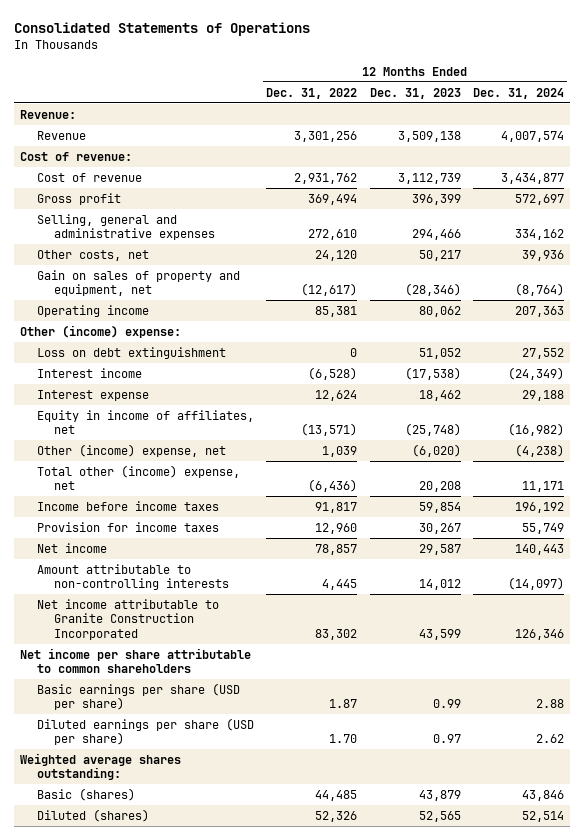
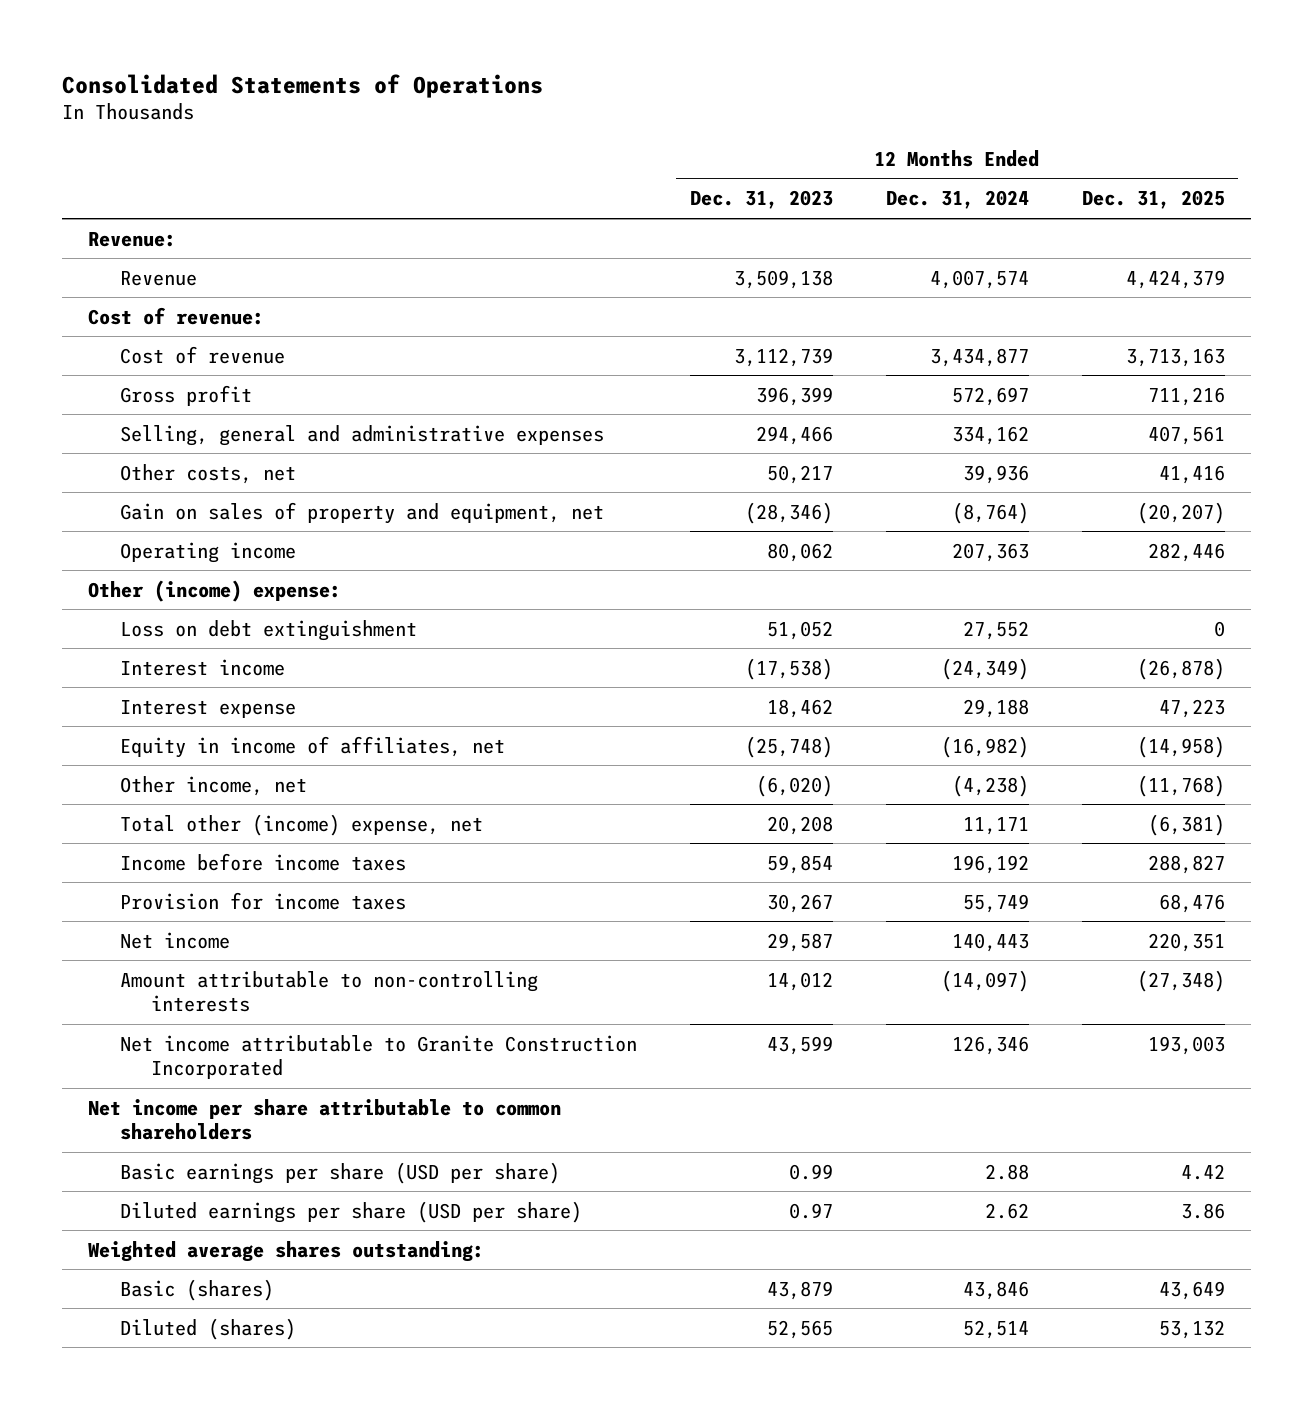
[266,87,358,99] Dec. 31, 2022 -> none
none -> [1081,190,1225,210] Dec. 31, 2025
[37,443,227,457] Other (income) expense, net -> [119,775,307,796] Other income, net

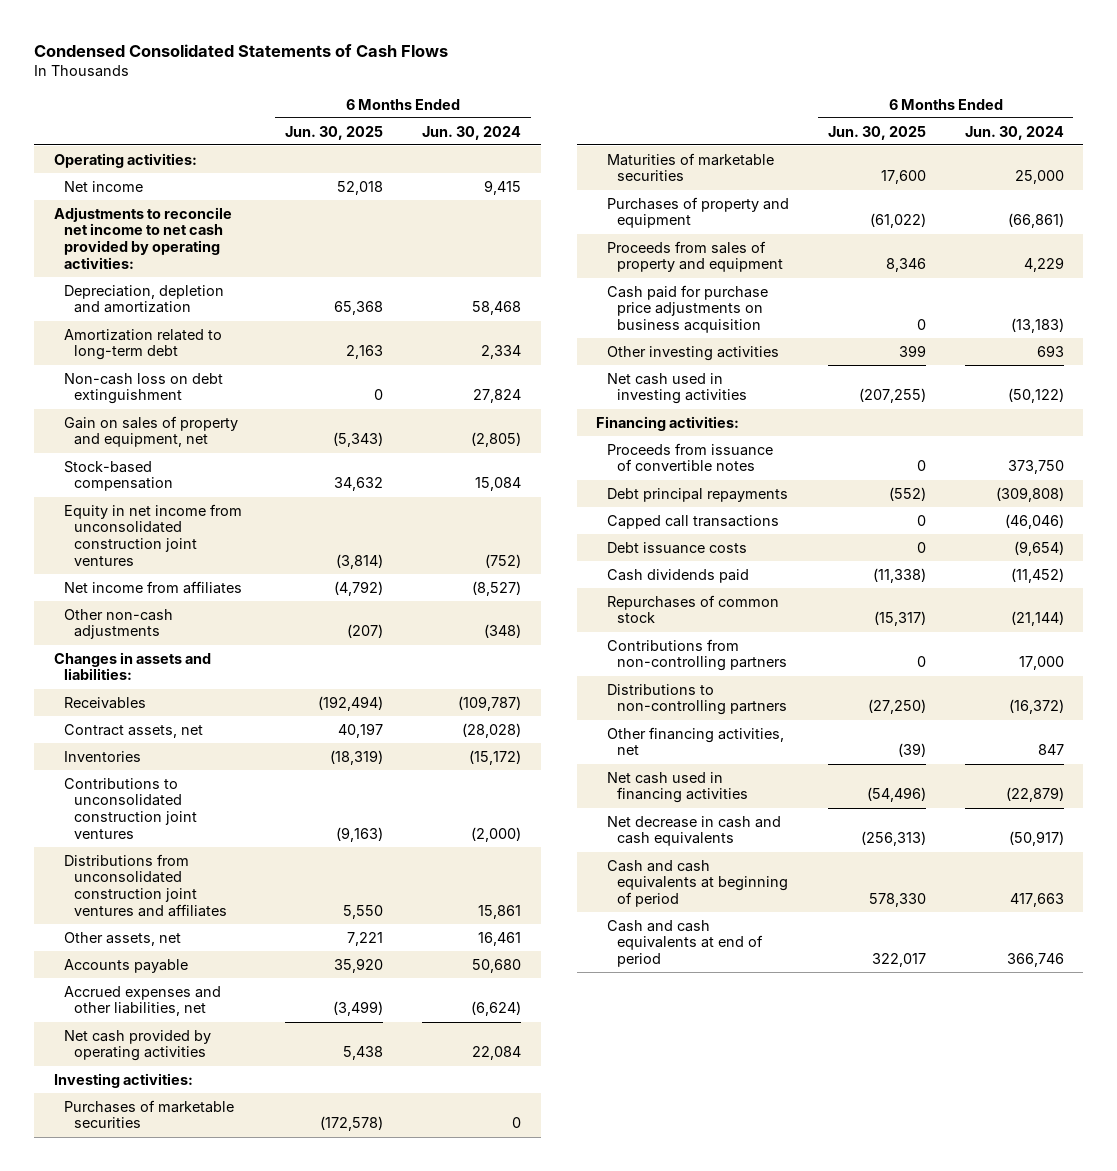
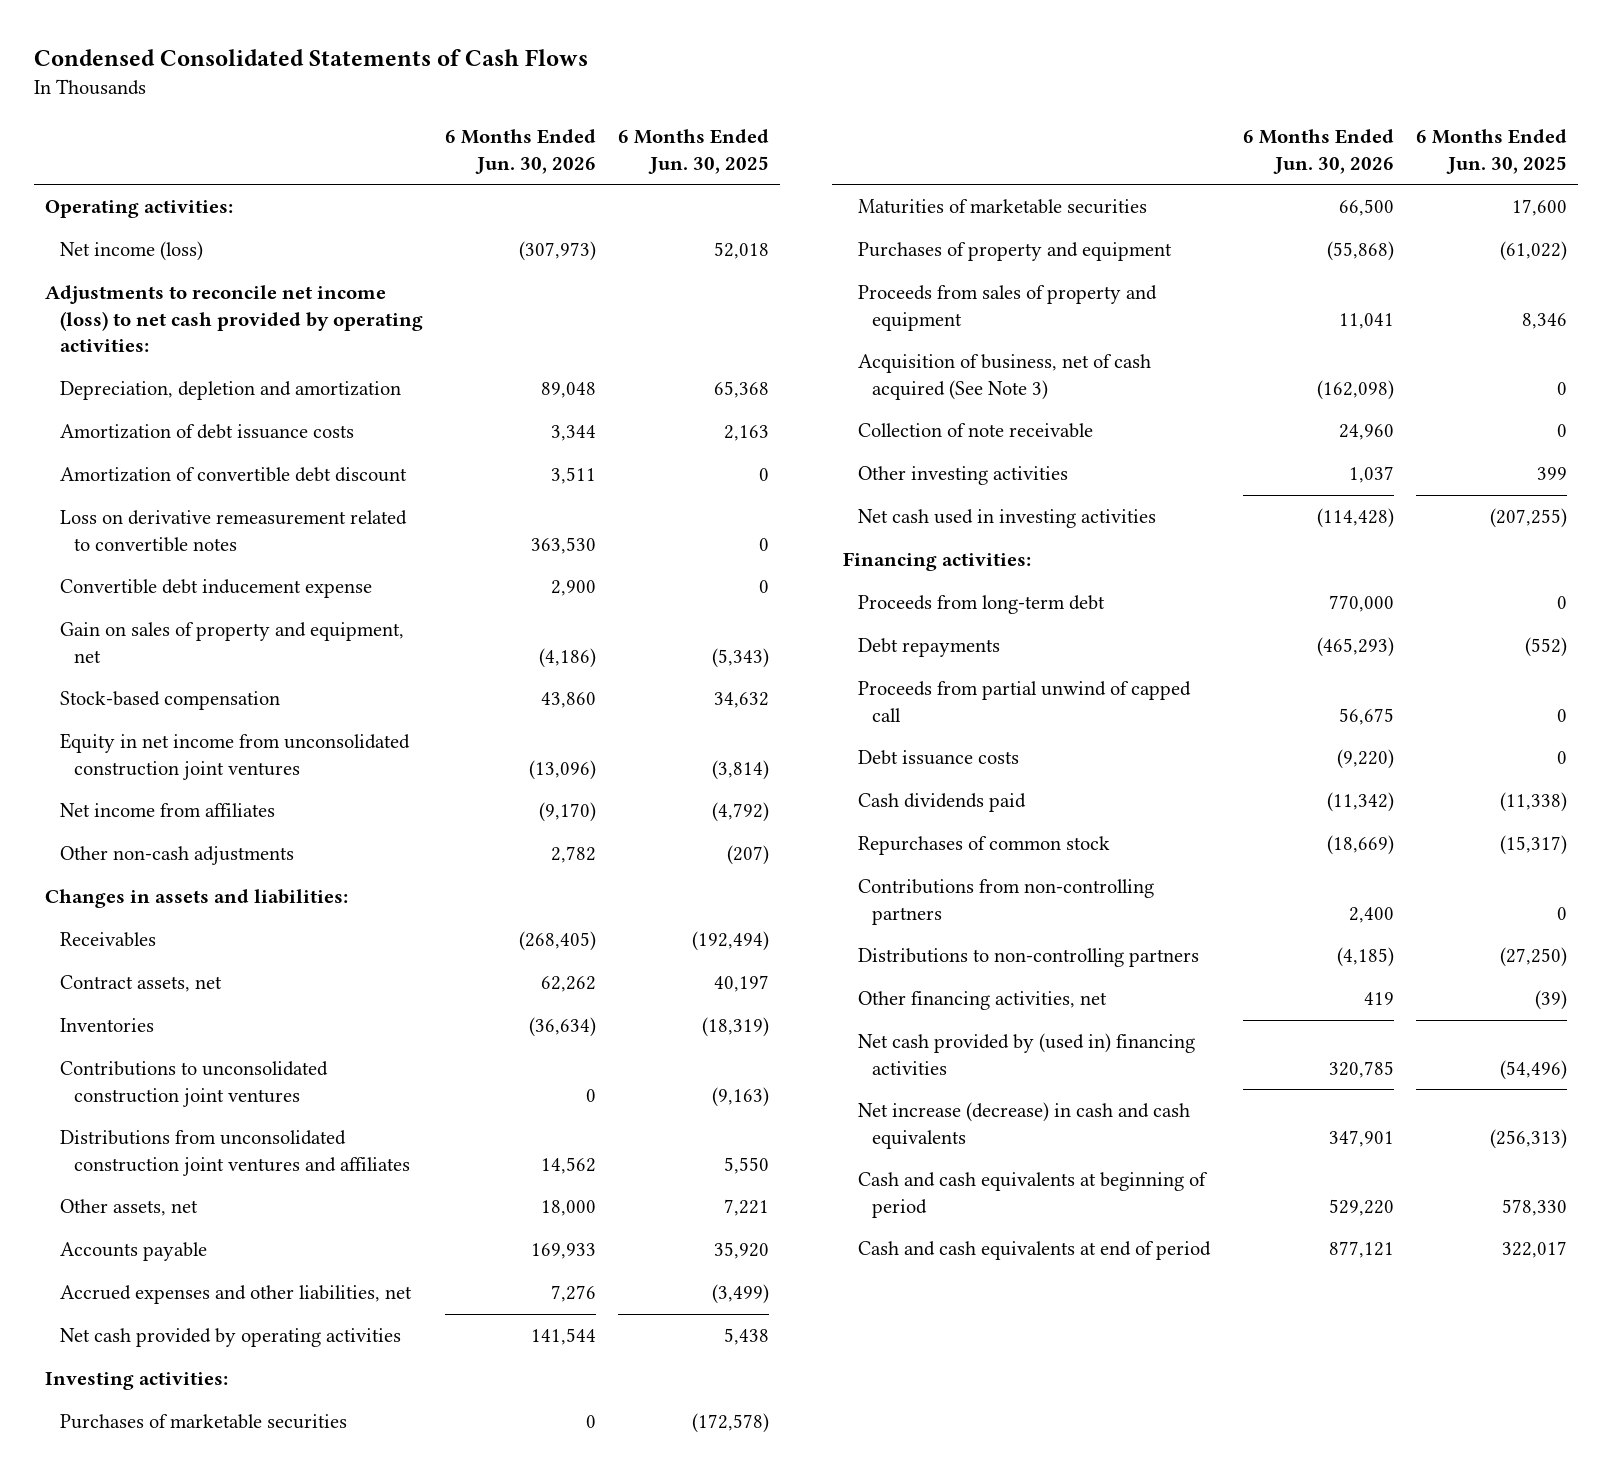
[422,125,522,140] Jun. 30, 2024 -> none
none -> [444,128,596,174] 6 Months Ended Jun. 30, 2026
[64,180,144,192] Net income -> [59,241,203,262] Net income (loss)
[53,206,232,269] Adjustments to reconcile net income to net cash provided by operating activities: -> [45,285,423,353] Adjustments to reconcile net income (loss) to net cash provided by operating activities:
[64,372,224,405] Non-cash loss on debt extinguishment -> none
[64,328,223,361] Amortization related to long-term debt -> [59,424,354,440] Amortization of debt issuance costs
none -> [59,467,407,483] Amortization of convertible debt discount
none -> [59,510,407,552] Loss on derivative remeasurement related to convertible notes
none -> [59,579,372,599] Convertible debt inducement expense
[606,284,768,334] Cash paid for purchase price adjustments on business acquisition -> none
none -> [857,354,1151,400] Acquisition of business, net of cash acquired (See Note 3)
none -> [857,423,1093,439] Collection of note receivable
[606,442,773,472] Proceeds from issuance of convertible notes -> none
[606,514,779,529] Capped call transactions -> none
none -> [857,595,1105,615] Proceeds from long-term debt
[606,487,788,502] Debt principal repayments -> [857,638,1000,658] Debt repayments
none -> [857,681,1191,722] Proceeds from partial unwind of capped call
[606,771,748,804] Net cash used in financing activities -> [857,1033,1195,1075] Net cash provided by (used in) financing activities
[606,815,781,847] Net decrease in cash and cash equivalents -> [857,1102,1190,1149] Net increase (decrease) in cash and cash equivalents

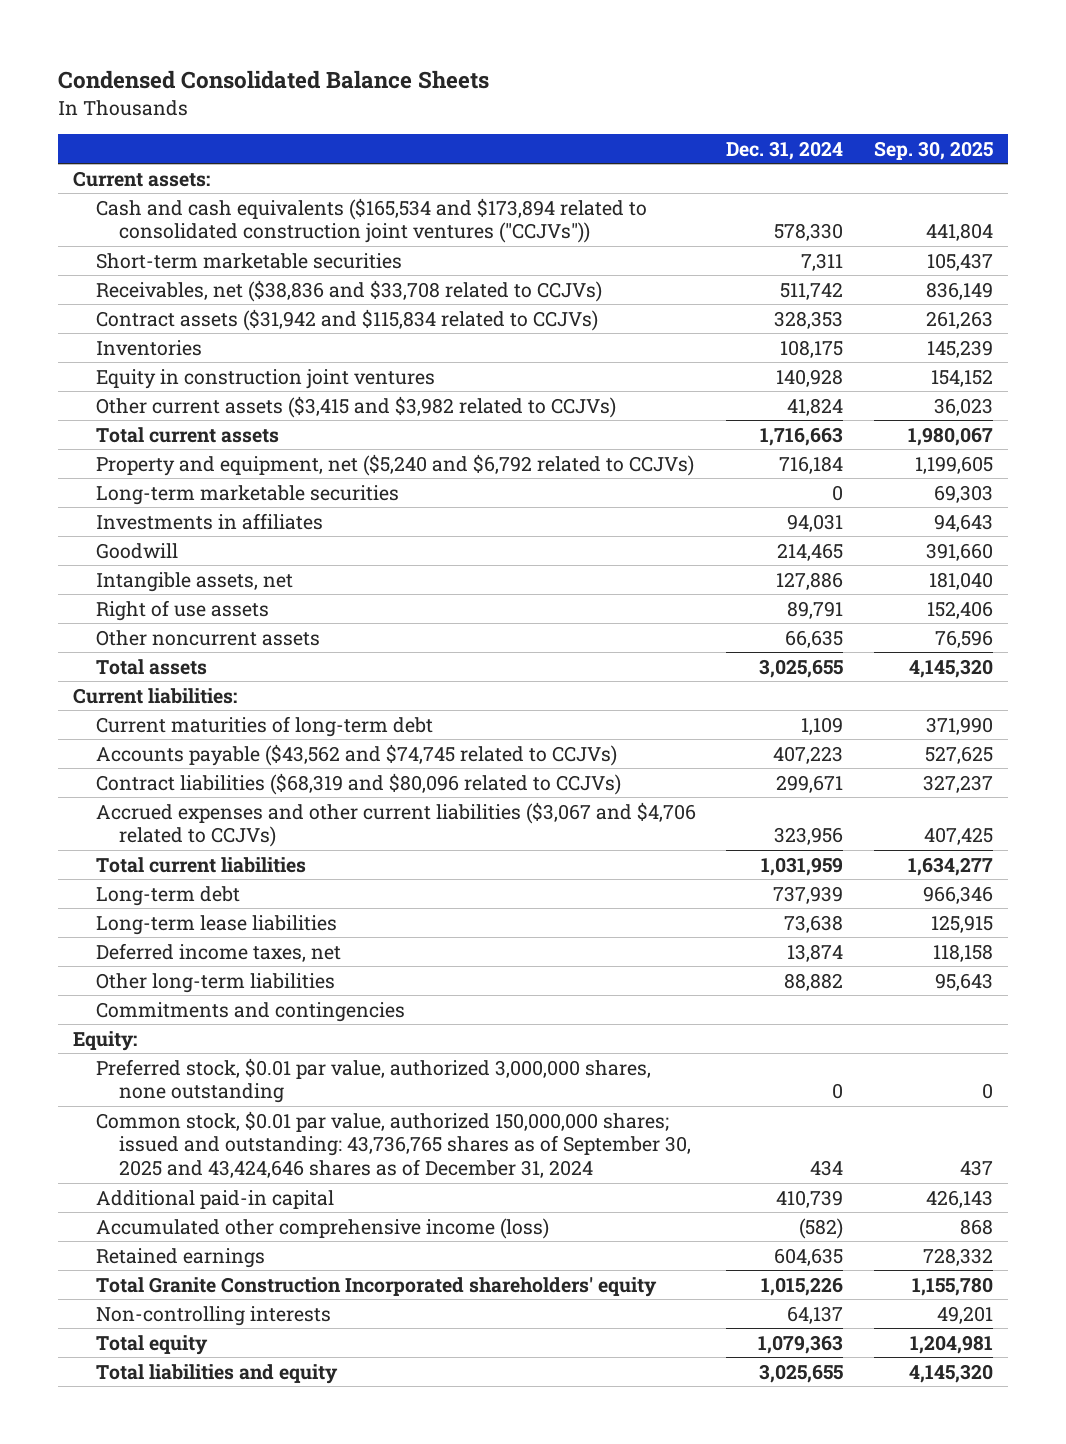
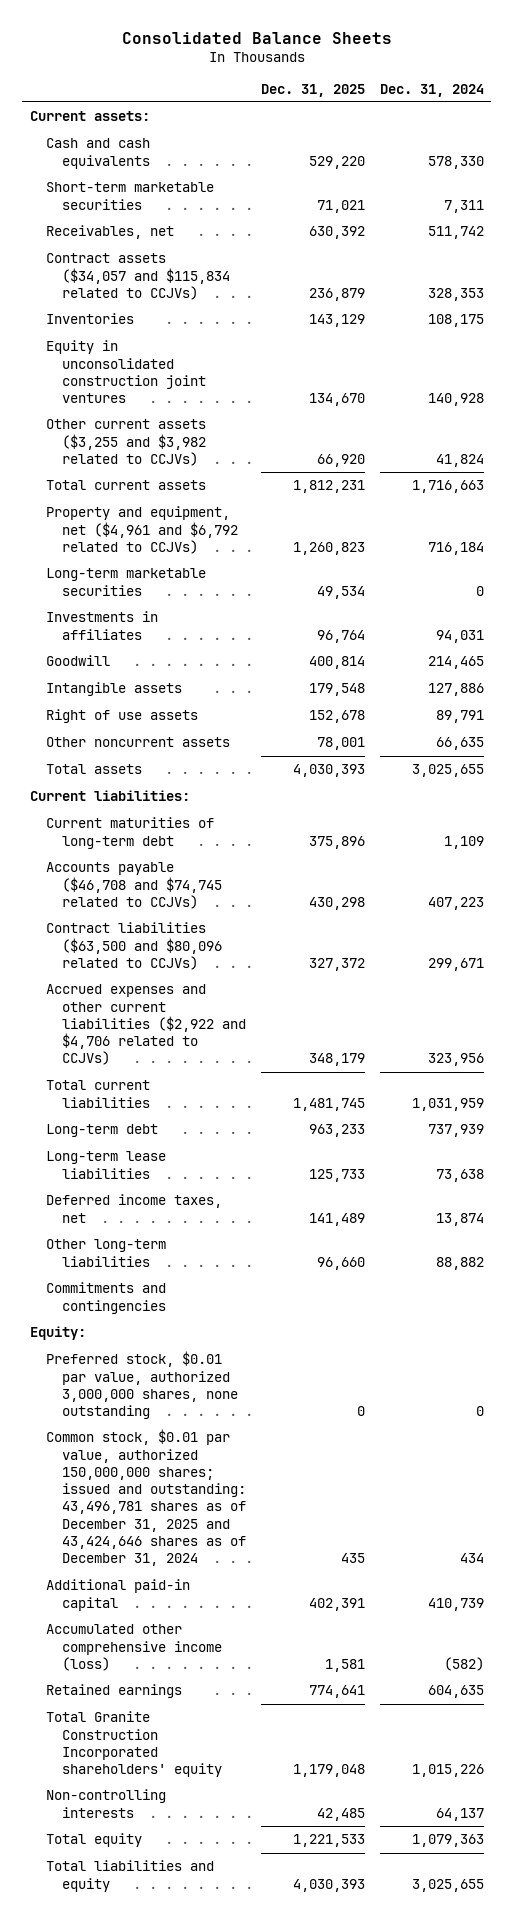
[58,70,490,90] Condensed Consolidated Balance Sheets -> [121,31,392,44] Consolidated Balance Sheets
[873,140,993,160] Sep. 30, 2025 -> none
none -> [260,83,365,97] Dec. 31, 2025
[96,197,648,244] Cash and cash equivalents ($165,534 and $173,894 related to consolidated construction joint ventures ("CCJVs")) -> [45,138,150,169] Cash and cash equivalents
[96,279,603,302] Receivables, net ($38,836 and $33,708 related to CCJVs) -> [45,225,174,240] Receivables, net
[96,308,599,331] Contract assets ($31,942 and $115,834 related to CCJVs) -> [45,253,230,300] Contract assets ($34,057 and $115,834 related to CCJVs)
[96,368,436,389] Equity in construction joint ventures -> [45,340,206,404] Equity in unconsolidated construction joint ventures
[96,395,617,418] Other current assets ($3,415 and $3,982 related to CCJVs) -> [45,419,206,466] Other current assets ($3,255 and $3,982 related to CCJVs)
[96,453,695,476] Property and equipment, net ($5,240 and $6,792 related to CCJVs) -> [45,506,238,554] Property and equipment, net ($4,961 and $6,792 related to CCJVs)
[96,571,294,592] Intangible assets, net -> [45,682,182,697] Intangible assets
[96,743,618,766] Accounts payable ($43,562 and $74,745 related to CCJVs) -> [45,862,222,909] Accounts payable ($46,708 and $74,745 related to CCJVs)
[96,772,622,795] Contract liabilities ($68,319 and $80,096 related to CCJVs) -> [45,922,222,970] Contract liabilities ($63,500 and $80,096 related to CCJVs)
[96,801,697,848] Accrued expenses and other current liabilities ($3,067 and $4,706 related to CCJVs) -> [45,984,246,1066] Accrued expenses and other current liabilities ($2,922 and $4,706 related to CCJVs)
[96,1110,692,1179] Common stock, $0.01 par value, authorized 150,000,000 shares; issued and outstanding: 43,736,765 shares as of September 30, 2025 and 43,424,646 shares as of December 31, 2024 -> [45,1429,246,1567] Common stock, $0.01 par value, authorized 150,000,000 shares; issued and outstanding: 43,496,781 shares as of December 31, 2025 and 43,424,646 shares as of December 31, 2024

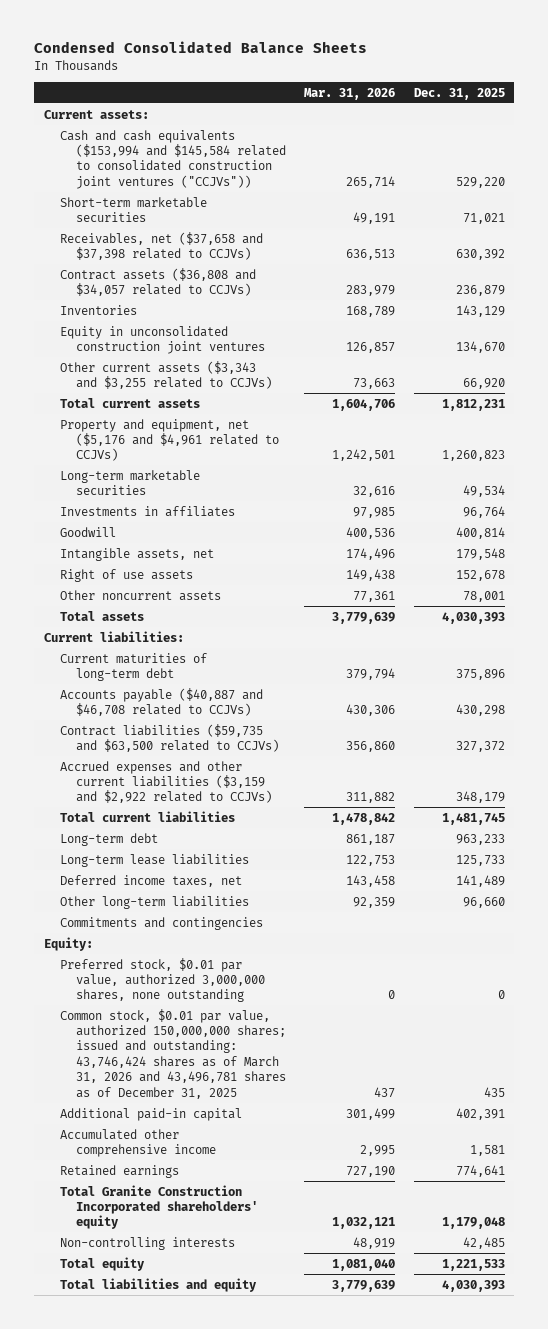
[121,31,392,44] Consolidated Balance Sheets -> [34,41,368,54] Condensed Consolidated Balance Sheets
[379,83,484,97] Dec. 31, 2024 -> none
none -> [304,87,396,100] Mar. 31, 2026
[45,138,150,169] Cash and cash equivalents -> [59,129,286,189] Cash and cash equivalents ($153,994 and $145,584 related to consolidated construction joint ventures ("CCJVs"))
[45,225,174,240] Receivables, net -> [59,231,263,261] Receivables, net ($37,658 and $37,398 related to CCJVs)
[45,253,230,300] Contract assets ($34,057 and $115,834 related to CCJVs) -> [59,267,256,297] Contract assets ($36,808 and $34,057 related to CCJVs)
[45,419,206,466] Other current assets ($3,255 and $3,982 related to CCJVs) -> [59,360,272,390] Other current assets ($3,343 and $3,255 related to CCJVs)
[45,506,238,554] Property and equipment, net ($4,961 and $6,792 related to CCJVs) -> [59,418,279,462] Property and equipment, net ($5,176 and $4,961 related to CCJVs)
[45,682,182,697] Intangible assets -> [59,547,214,561] Intangible assets, net
[45,862,222,909] Accounts payable ($46,708 and $74,745 related to CCJVs) -> [59,687,263,717] Accounts payable ($40,887 and $46,708 related to CCJVs)
[45,922,222,970] Contract liabilities ($63,500 and $80,096 related to CCJVs) -> [59,723,279,753] Contract liabilities ($59,735 and $63,500 related to CCJVs)
[45,984,246,1066] Accrued expenses and other current liabilities ($2,922 and $4,706 related to CCJVs) -> [59,760,272,804] Accrued expenses and other current liabilities ($3,159 and $2,922 related to CCJVs)
[45,1429,246,1567] Common stock, $0.01 par value, authorized 150,000,000 shares; issued and outstanding: 43,496,781 shares as of December 31, 2025 and 43,424,646 shares as of December 31, 2024 -> [59,1008,286,1099] Common stock, $0.01 par value, authorized 150,000,000 shares; issued and outstanding: 43,746,424 shares as of March 31, 2026 and 43,496,781 shares as of December 31, 2025
[45,1624,222,1671] Accumulated other comprehensive income (loss) -> [59,1128,216,1158] Accumulated other comprehensive income

